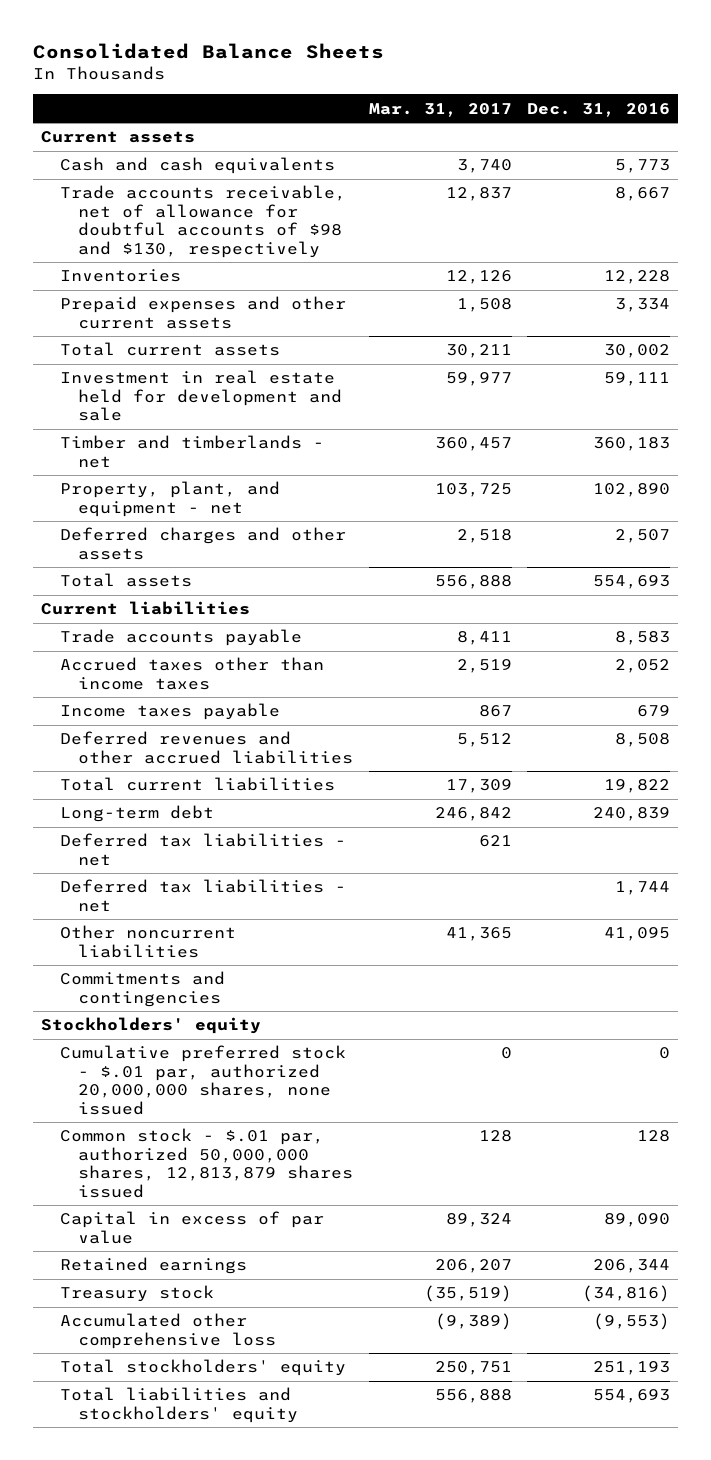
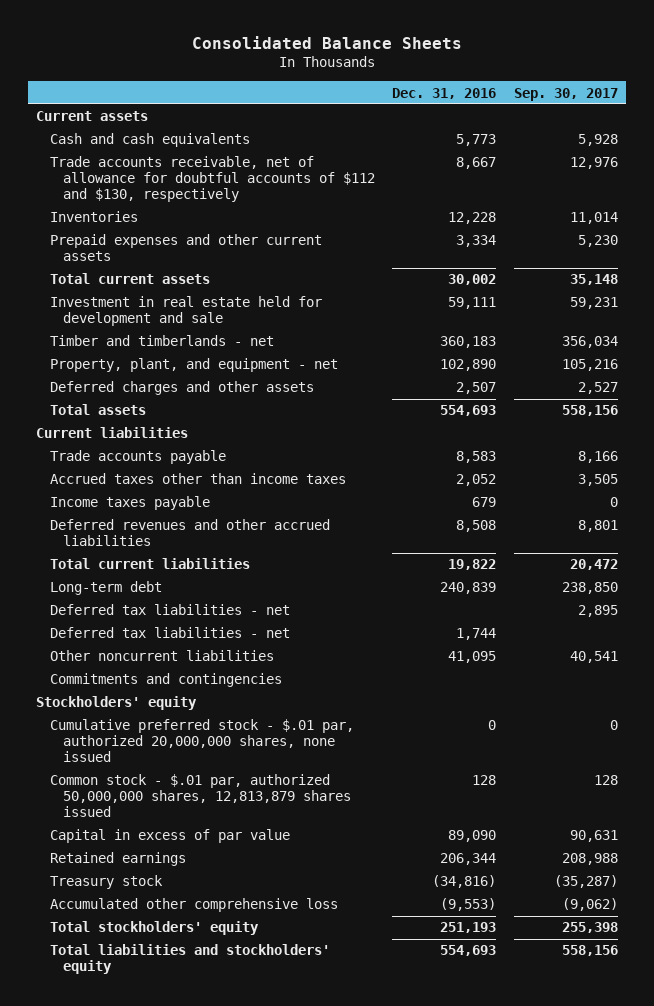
[368,102,512,117] Mar. 31, 2017 -> none
none -> [513,87,618,101] Sep. 30, 2017
[59,185,346,258] Trade accounts receivable, net of allowance for doubtful accounts of $98 and $130, respectively -> [49,156,375,203] Trade accounts receivable, net of allowance for doubtful accounts of $112 and $130, respectively

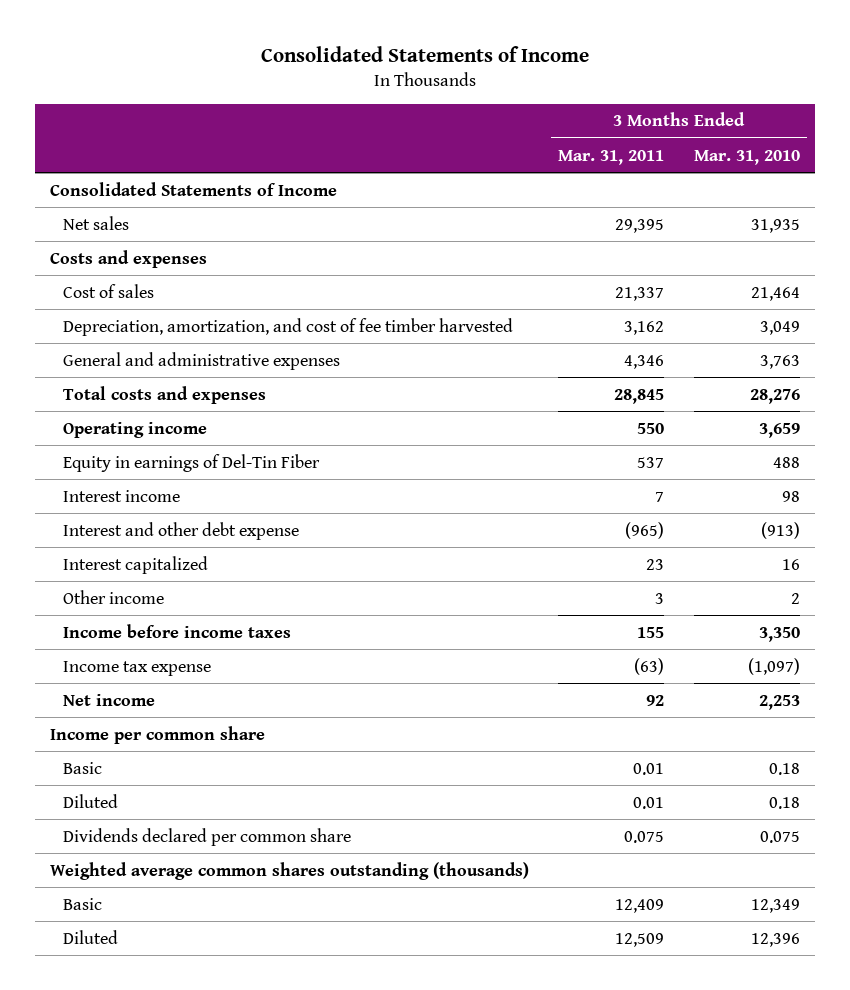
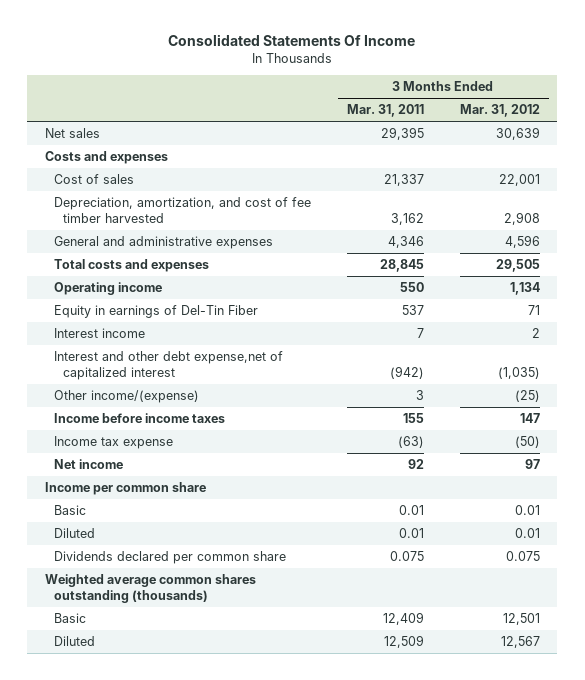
[260,46,589,63] Consolidated Statements of Income -> [168,34,416,47] Consolidated Statements Of Income
[694,149,801,165] Mar. 31, 2010 -> none
none -> [459,104,540,118] Mar. 31, 2012
[49,181,337,196] Consolidated Statements of Income -> none
[63,555,209,574] Interest capitalized -> none
[63,521,300,540] Interest and other debt expense -> [54,351,284,381] Interest and other debt expense,net of capitalized interest
[625,521,665,539] (965) -> [389,366,424,380] (942)
[63,589,165,604] Other income -> [54,390,200,404] Other income/(expense)

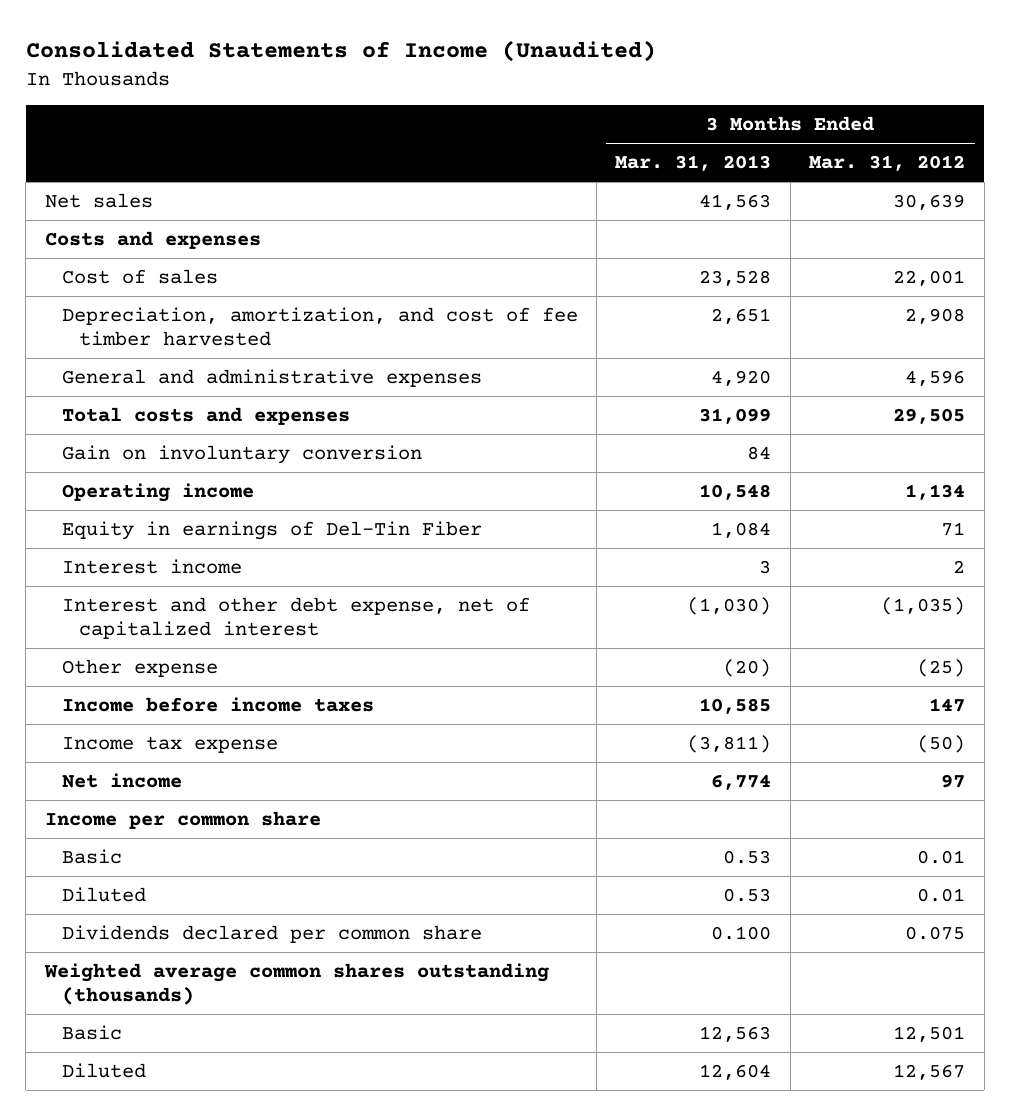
[168,34,416,47] Consolidated Statements Of Income -> [25,40,656,63] Consolidated Statements of Income (Unaudited)
[346,104,424,118] Mar. 31, 2011 -> none
none -> [615,155,772,172] Mar. 31, 2013
none -> [61,444,422,464] Gain on involuntary conversion
[54,351,284,381] Interest and other debt expense,net of capitalized interest -> [61,596,530,639] Interest and other debt expense, net of capitalized interest
[54,390,200,404] Other income/(expense) -> [61,658,218,677] Other expense

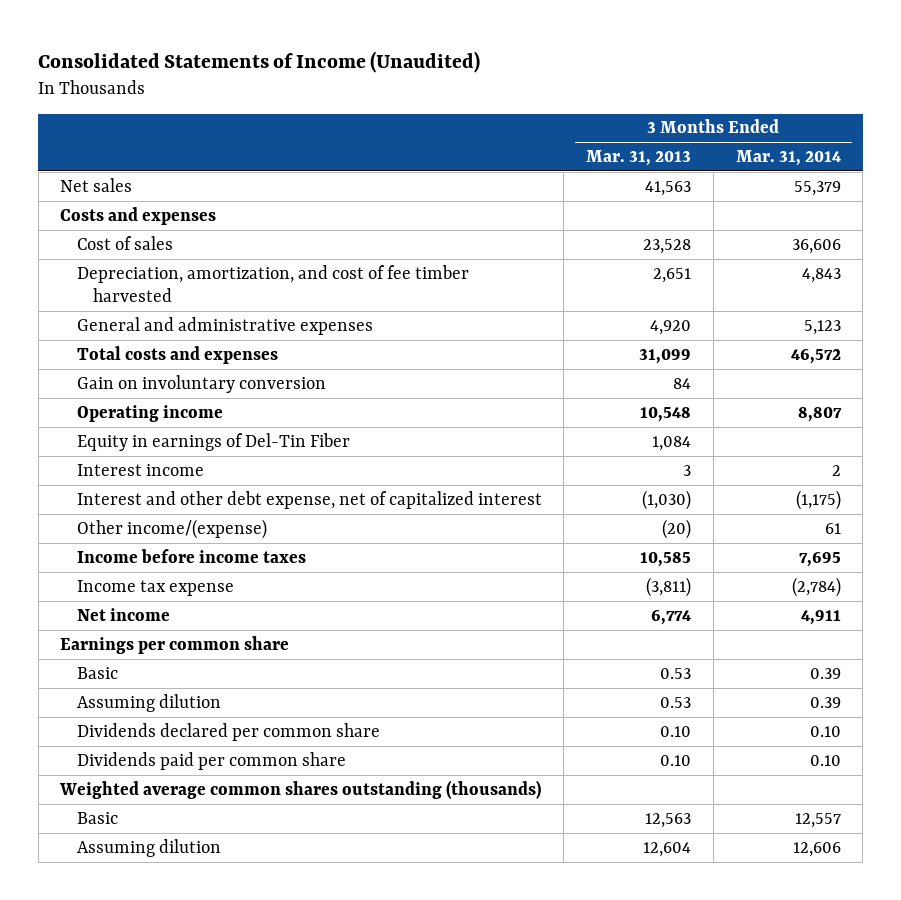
[809,155,966,172] Mar. 31, 2012 -> none
none -> [735,149,841,166] Mar. 31, 2014
[61,658,218,677] Other expense -> [76,518,267,539] Other income/(expense)
[44,810,321,829] Income per common share -> [60,635,290,654] Earnings per common share
[61,886,146,902] Diluted -> [76,693,221,712] Assuming dilution
[711,925,772,940] 0.100 -> [660,725,692,737] 0.10
none -> [76,751,346,770] Dividends paid per common share
[61,1062,146,1078] Diluted -> [76,838,221,857] Assuming dilution

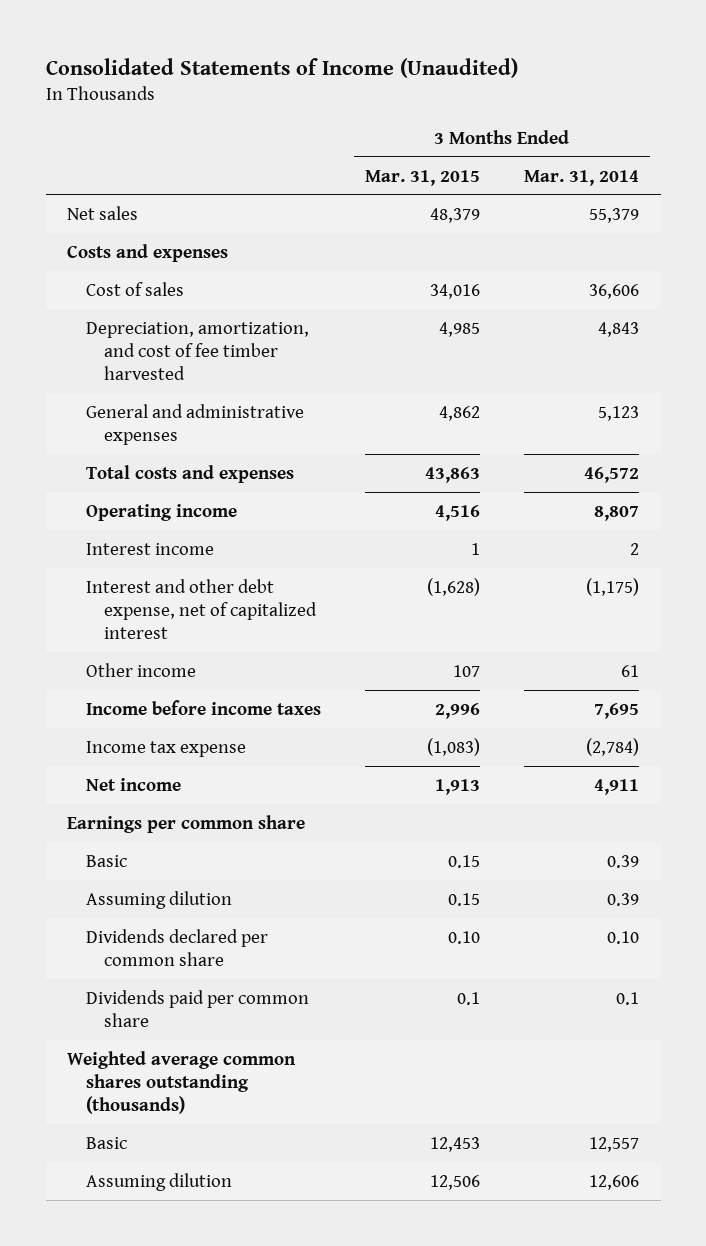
[586,149,692,166] Mar. 31, 2013 -> none
none -> [364,169,480,186] Mar. 31, 2015
[76,374,326,393] Gain on involuntary conversion -> none
[76,432,350,451] Equity in earnings of Del-Tin Fiber -> none
[76,518,267,539] Other income/(expense) -> [85,662,196,677] Other income
[809,754,841,766] 0.10 -> [615,991,639,1005] 0.1

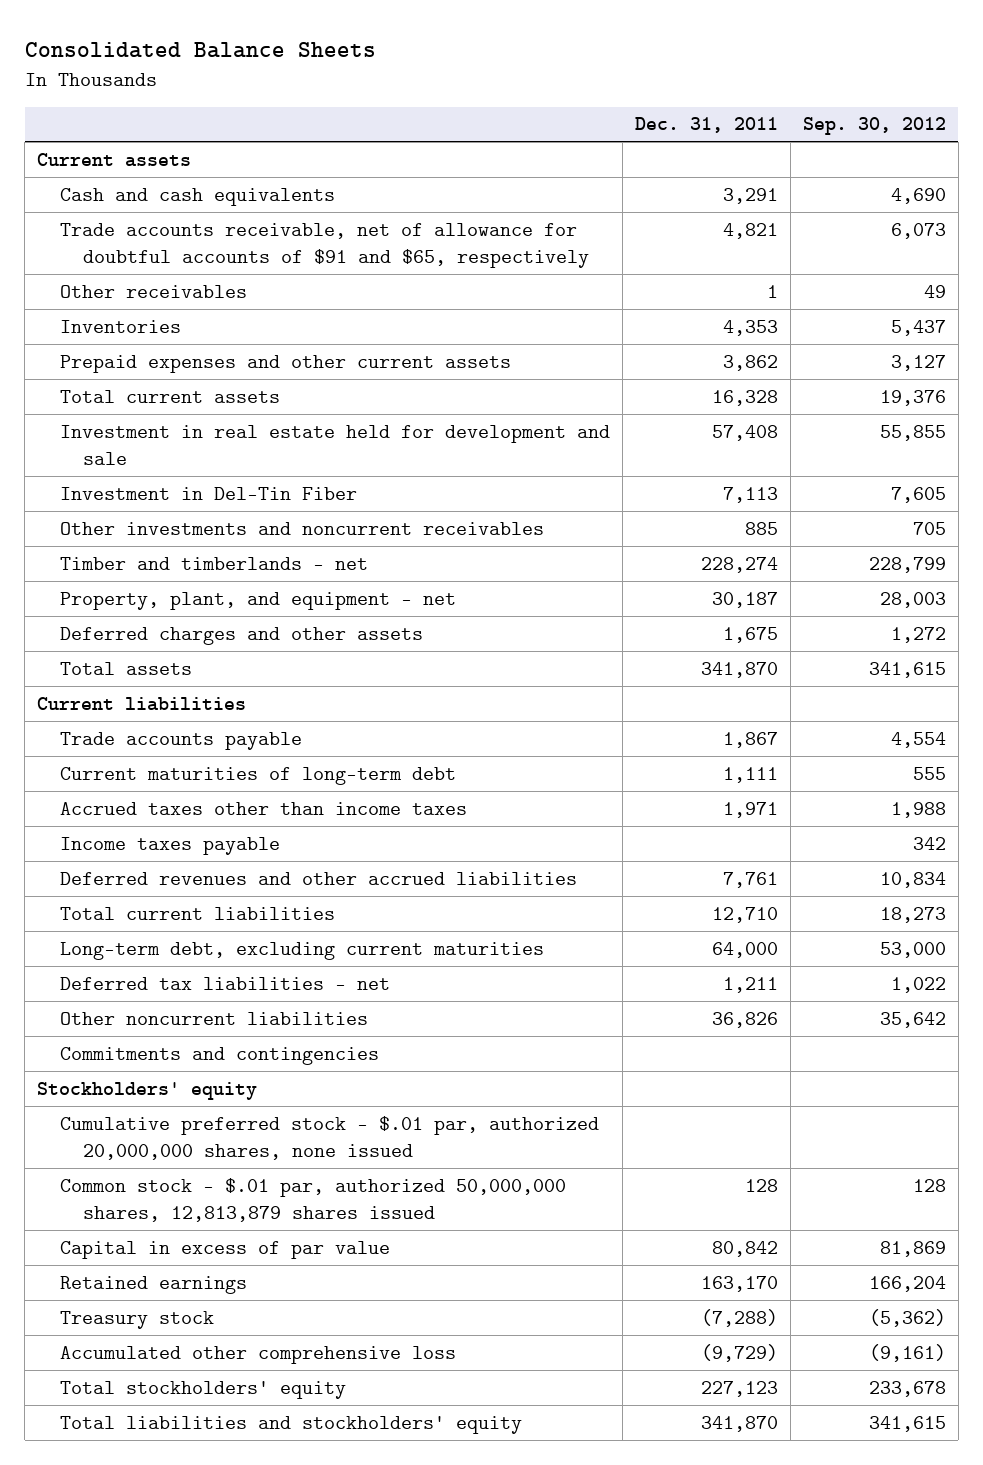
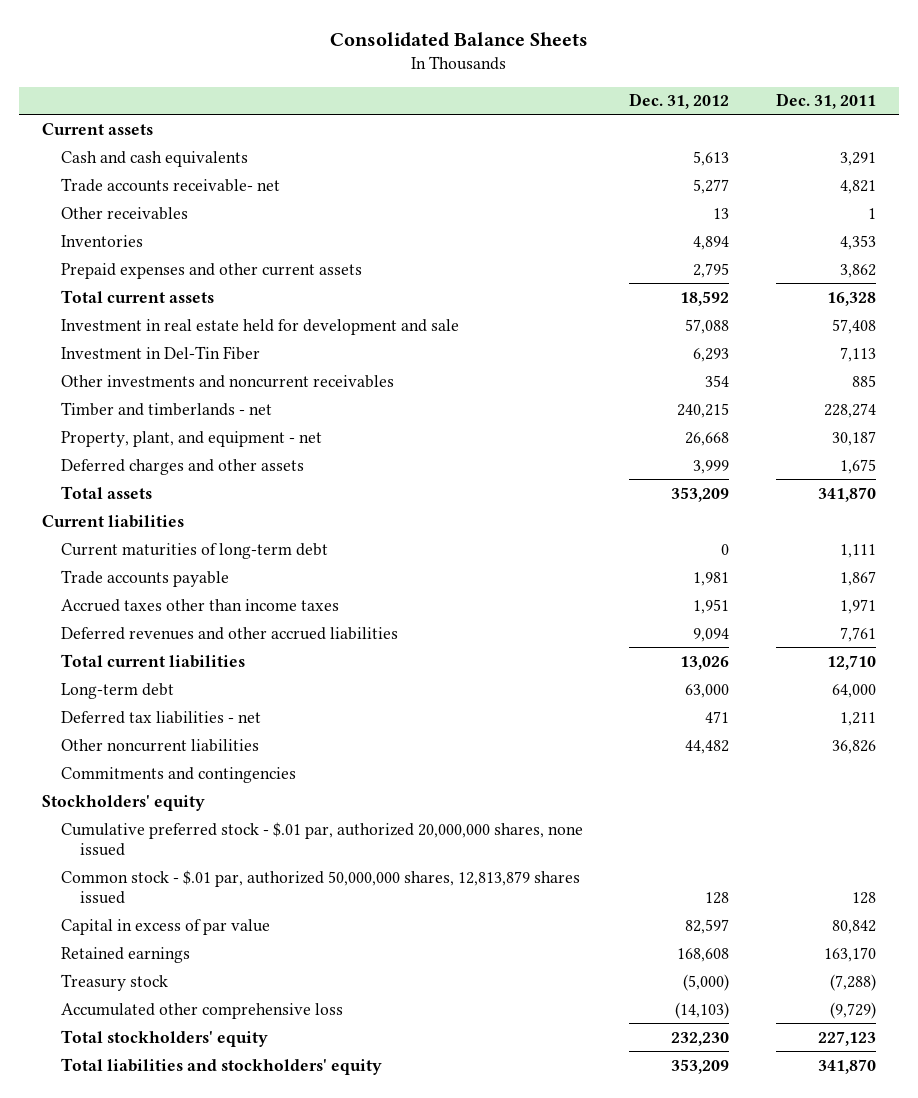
[802,117,946,136] Sep. 30, 2012 -> none
none -> [629,93,730,110] Dec. 31, 2012
[59,222,589,268] Trade accounts receivable, net of allowance for doubtful accounts of $91 and $65, respectively -> [61,177,281,192] Trade accounts receivable- net
[59,731,302,750] Trade accounts payable -> [61,569,230,587] Trade accounts payable
[59,836,280,855] Income taxes payable -> none
[59,941,544,960] Long-term debt, excluding current maturities -> [61,682,175,699] Long-term debt

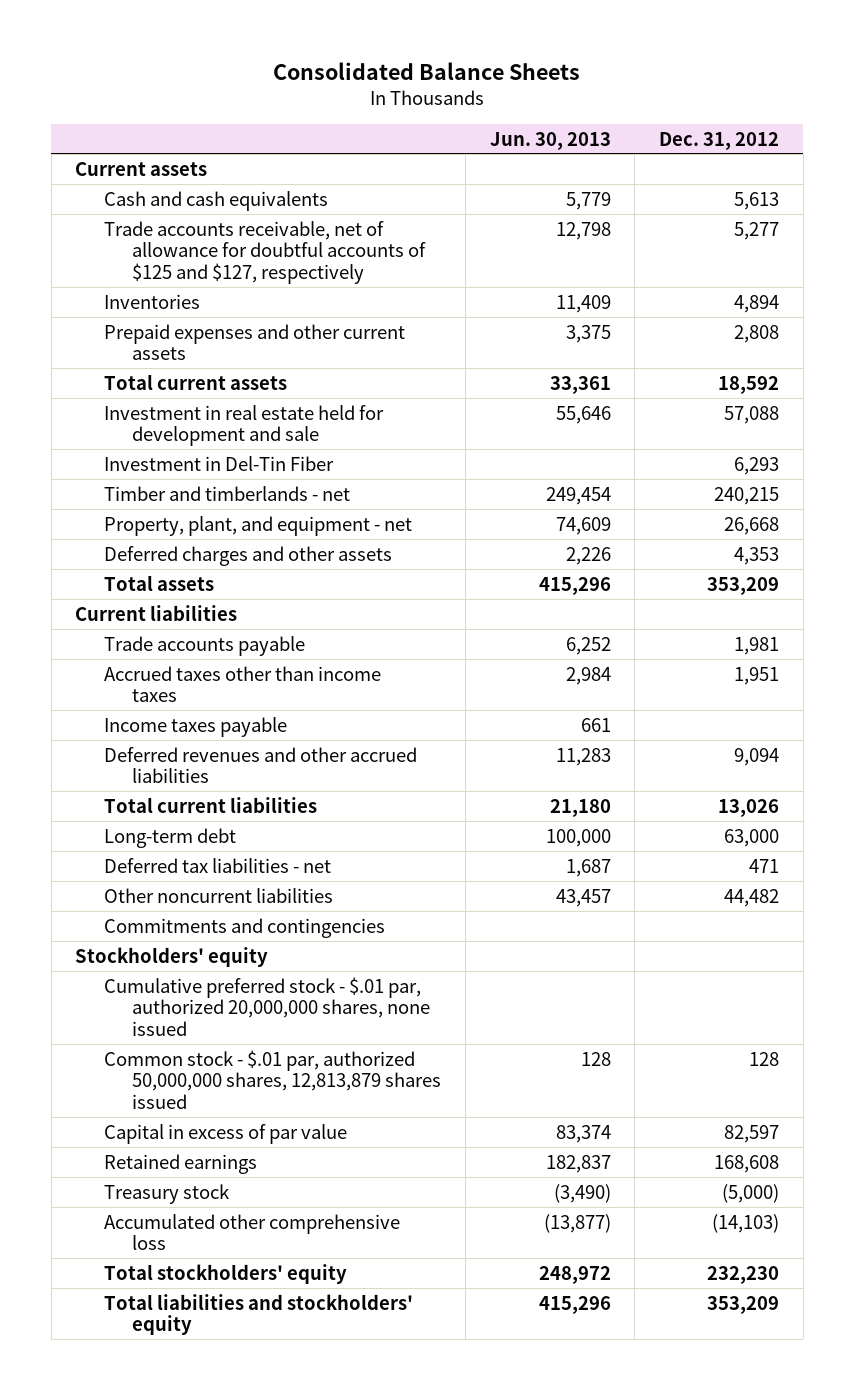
[775,93,876,110] Dec. 31, 2011 -> none
none -> [489,131,611,150] Jun. 30, 2013
[61,206,189,220] Other receivables -> none
[61,177,281,192] Trade accounts receivable- net -> [103,220,427,284] Trade accounts receivable, net of allowance for doubtful accounts of $125 and $127, respectively
[693,262,730,278] 2,795 -> [734,324,780,343] 2,808
[61,374,395,388] Other investments and noncurrent receivables -> none
[693,459,730,474] 3,999 -> [734,546,780,565] 4,353
[61,542,329,559] Current maturities of long-term debt -> none
none -> [103,716,287,737] Income taxes payable

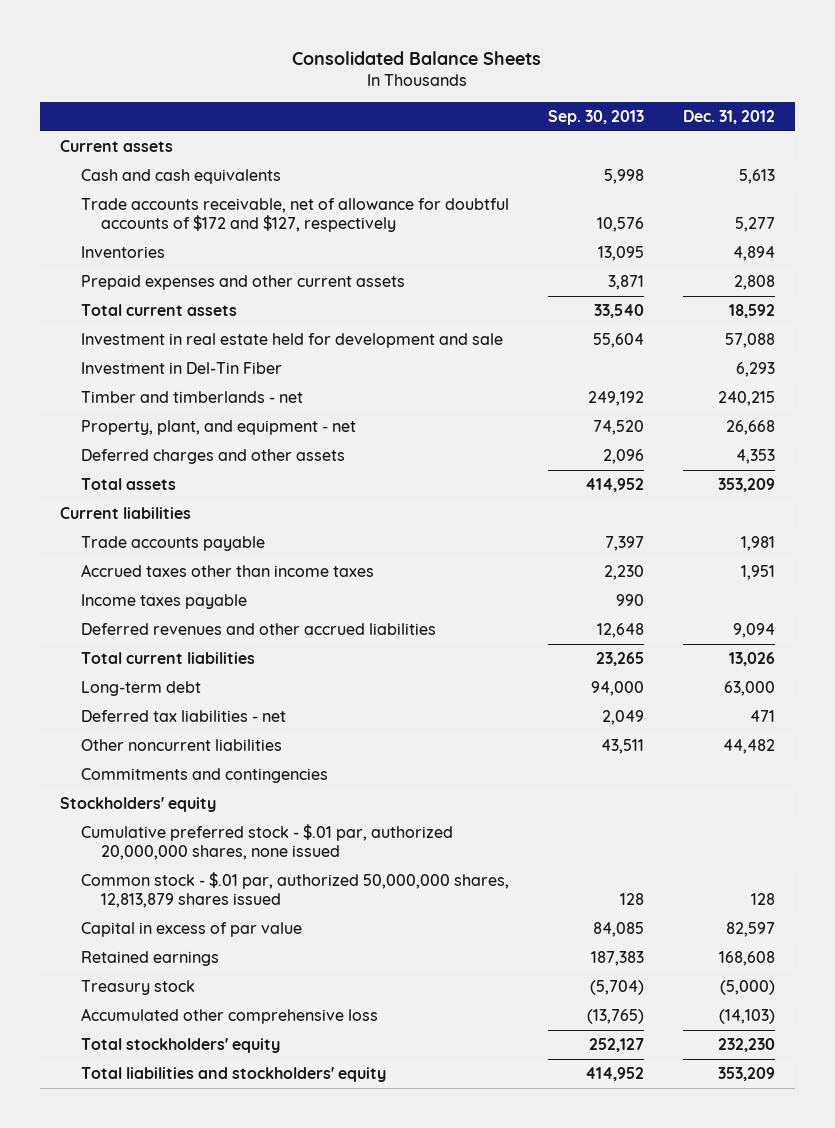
[489,131,611,150] Jun. 30, 2013 -> none
none -> [547,110,644,126] Sep. 30, 2013
[103,220,427,284] Trade accounts receivable, net of allowance for doubtful accounts of $125 and $127, respectively -> [80,197,509,232] Trade accounts receivable, net of allowance for doubtful accounts of $172 and $127, respectively

